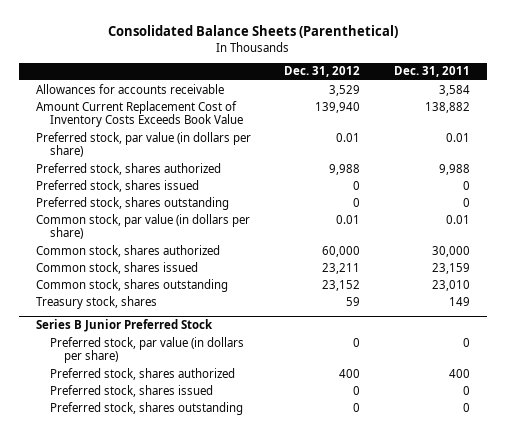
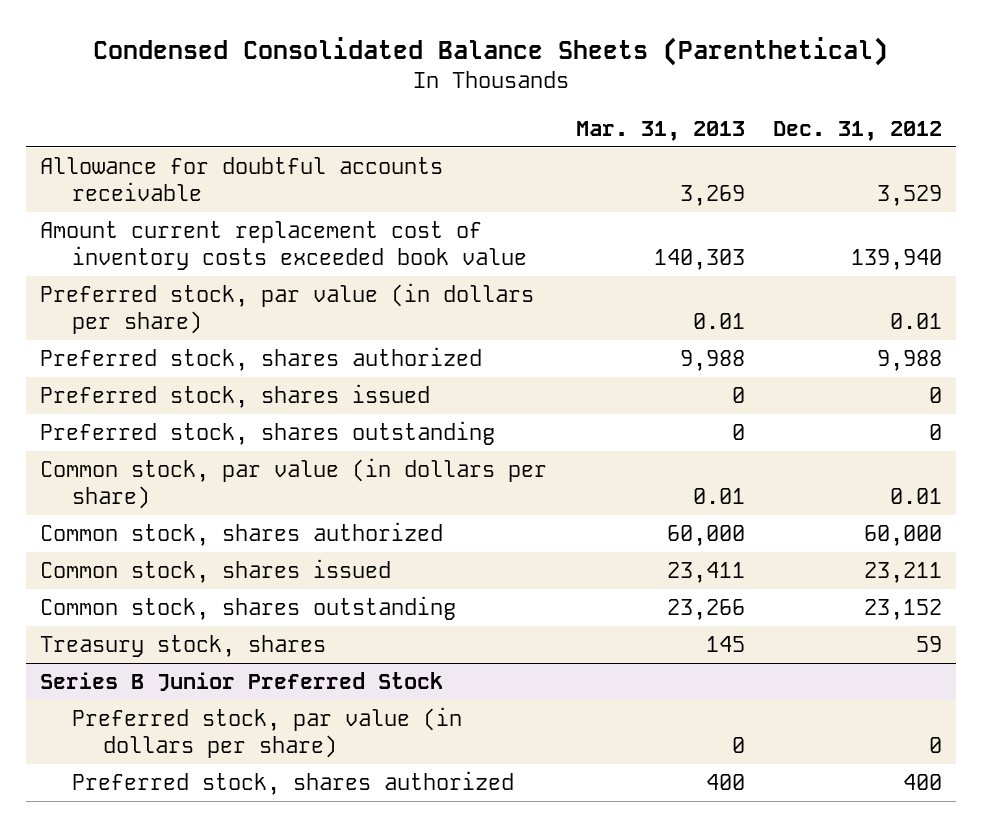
[107,25,398,39] Consolidated Balance Sheets (Parenthetical) -> [93,37,889,67] Condensed Consolidated Balance Sheets (Parenthetical)
[394,66,471,78] Dec. 31, 2011 -> none
none -> [575,120,745,141] Mar. 31, 2013
[35,83,224,94] Allowances for accounts receivable -> [40,157,444,202] Allowance for doubtful accounts receivable
[35,100,243,128] Amount Current Replacement Cost of Inventory Costs Exceeds Book Value -> [40,221,527,271] Amount current replacement cost of inventory costs exceeded book value
[49,384,213,397] Preferred stock, shares issued -> none
[49,401,243,415] Preferred stock, shares outstanding -> none

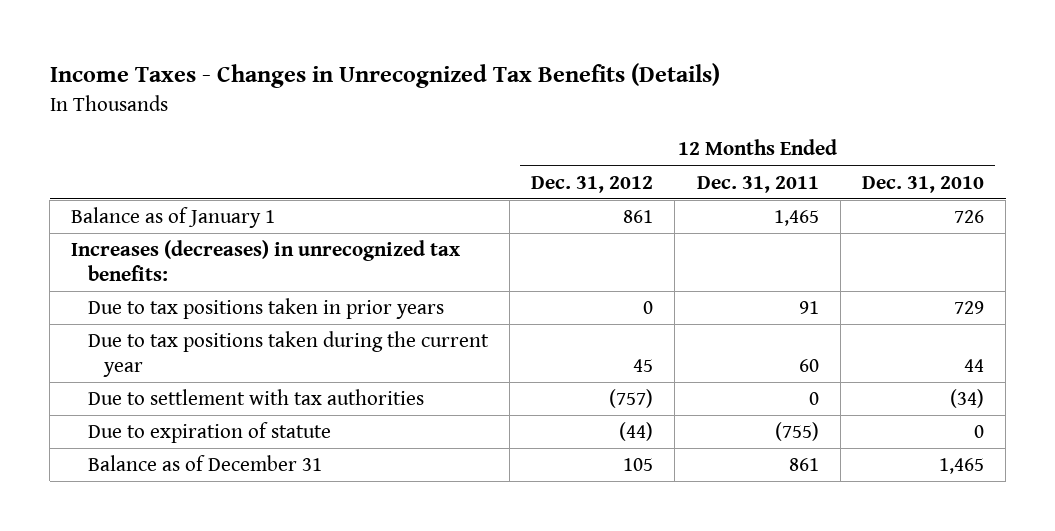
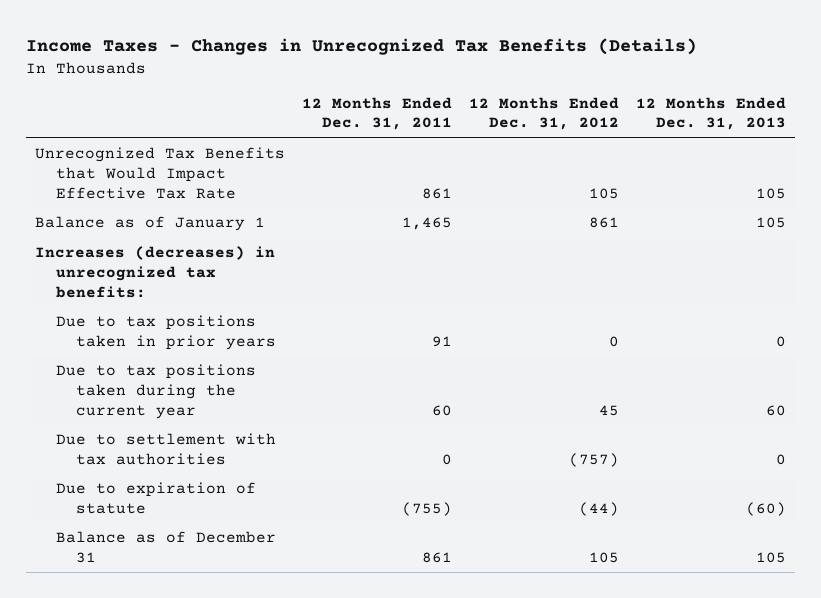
[861,175,984,193] Dec. 31, 2010 -> none
none -> [636,96,787,131] 12 Months Ended Dec. 31, 2013
none -> [34,147,285,199] Unrecognized Tax Benefits that Would Impact Effective Tax Rate

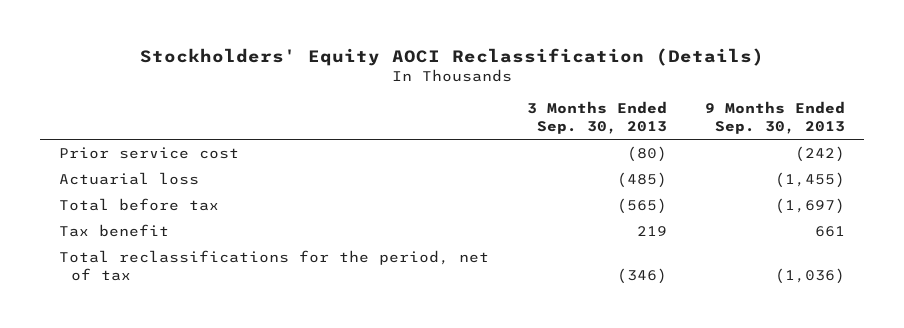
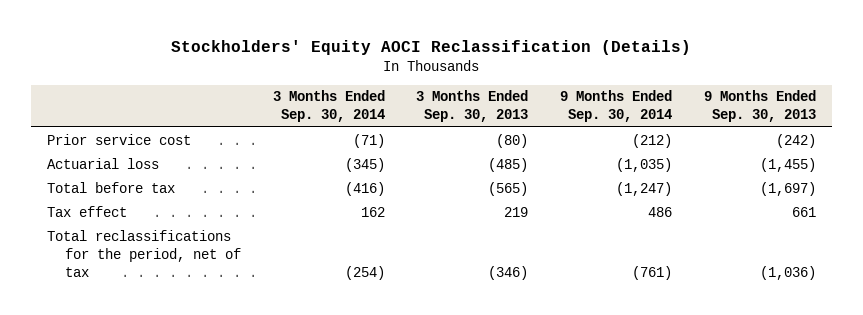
none -> [272,90,385,123] 3 Months Ended Sep. 30, 2014
none -> [560,90,673,123] 9 Months Ended Sep. 30, 2014
[58,223,169,237] Tax benefit -> [46,205,127,217] Tax effect

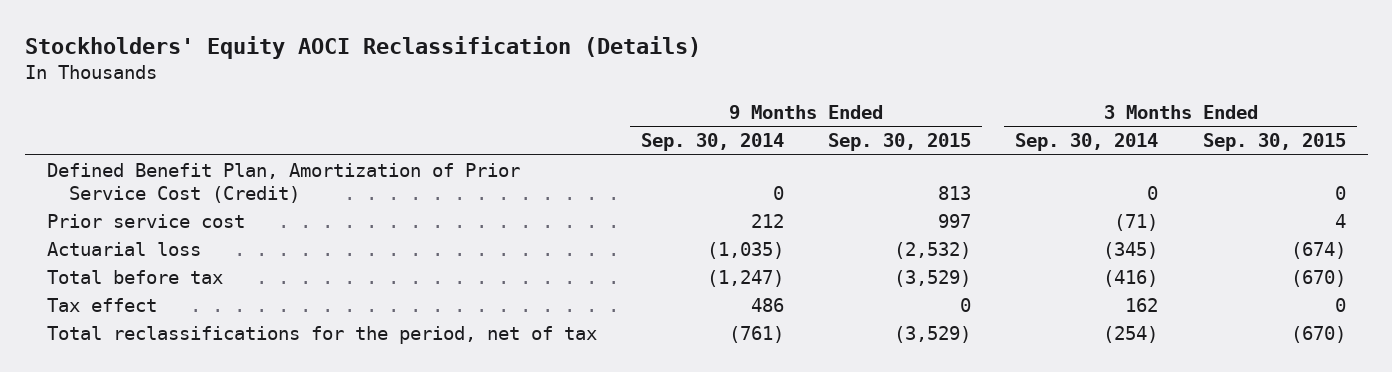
[416,90,529,123] 3 Months Ended Sep. 30, 2013 -> none
[703,90,816,123] 9 Months Ended Sep. 30, 2013 -> none
none -> [828,133,972,152] Sep. 30, 2015
none -> [1202,133,1346,152] Sep. 30, 2015
none -> [46,163,520,204] Defined Benefit Plan, Amortization of Prior Service Cost (Credit)
[632,133,673,148] (212) -> [750,214,784,229] 212

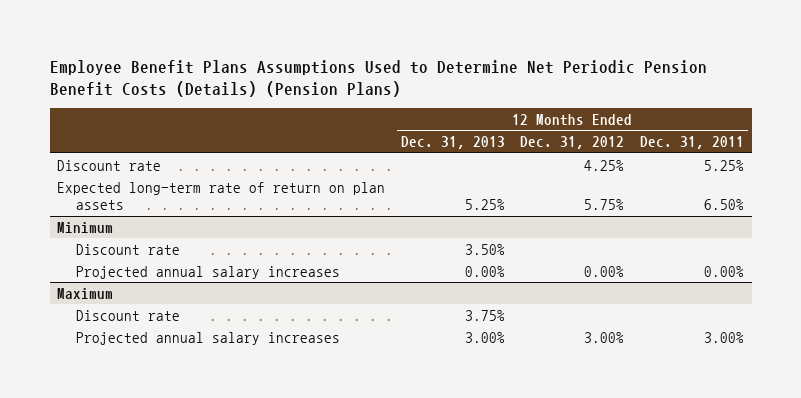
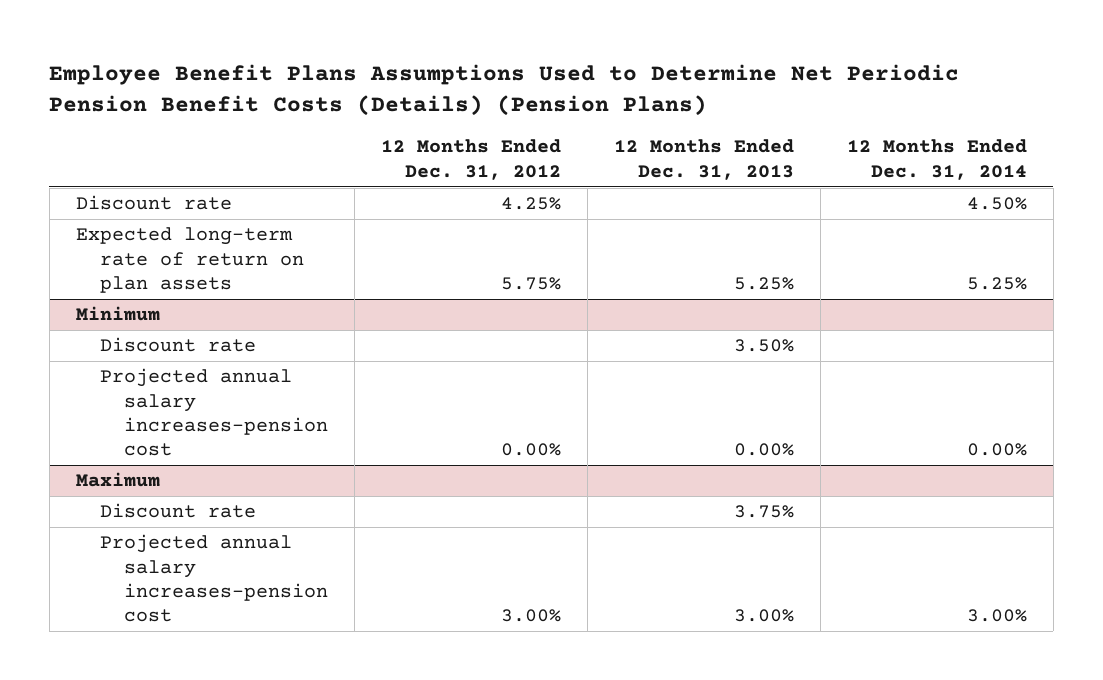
[639,136,744,150] Dec. 31, 2011 -> none
none -> [847,139,1028,180] 12 Months Ended Dec. 31, 2014
[76,265,341,279] Projected annual salary increases -> [100,368,329,457] Projected annual salary increases-pension cost
[76,331,341,345] Projected annual salary increases -> [100,534,329,623] Projected annual salary increases-pension cost

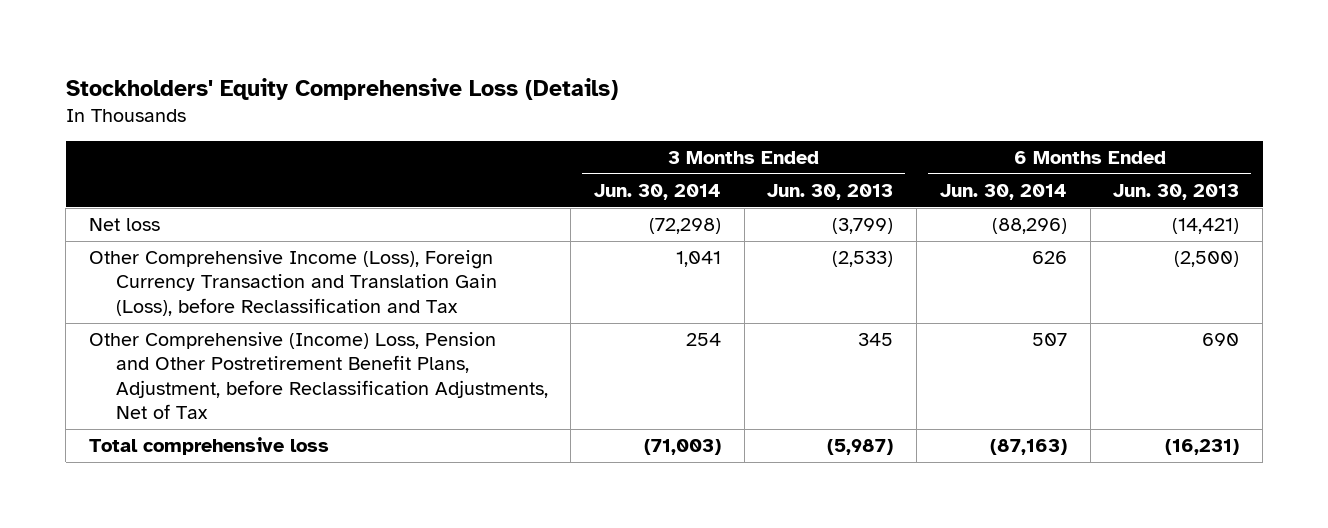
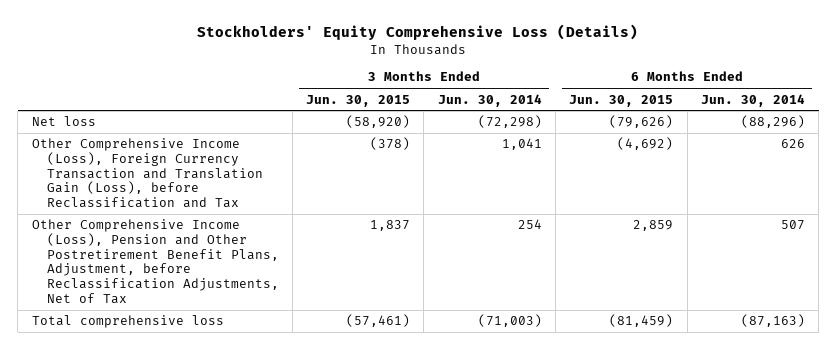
[767,183,894,200] Jun. 30, 2013 -> none
[1113,183,1240,200] Jun. 30, 2013 -> none
none -> [306,94,411,107] Jun. 30, 2015
none -> [569,94,674,107] Jun. 30, 2015
[88,331,548,420] Other Comprehensive (Income) Loss, Pension and Other Postretirement Benefit Plans, Adjustment, before Reclassification Adjustments, Net of Tax -> [31,219,279,304] Other Comprehensive Income (Loss), Pension and Other Postretirement Benefit Plans, Adjustment, before Reclassification Adjustments, Net of Tax

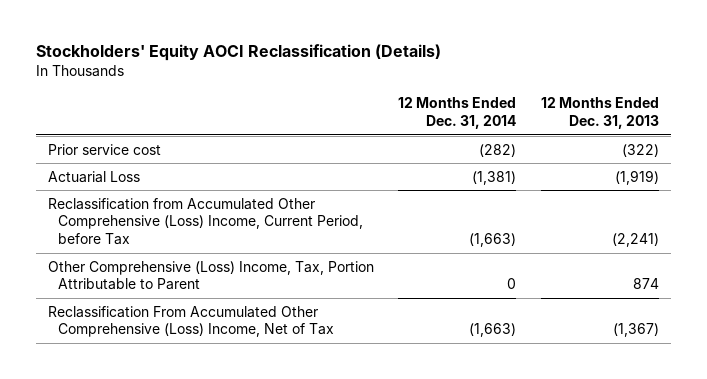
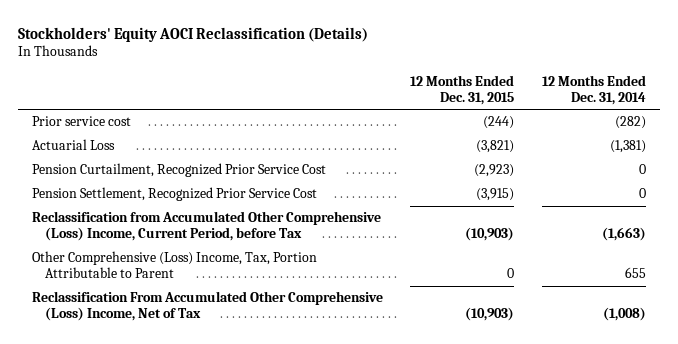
[540,97,659,129] 12 Months Ended Dec. 31, 2013 -> none
none -> [410,75,515,106] 12 Months Ended Dec. 31, 2015
none -> [31,163,326,178] Pension Curtailment, Recognized Prior Service Cost
none -> [31,187,317,202] Pension Settlement, Recognized Prior Service Cost
[507,278,517,290] 0 -> [624,267,646,279] 655
[469,323,517,338] (1,663) -> [602,307,646,322] (1,008)

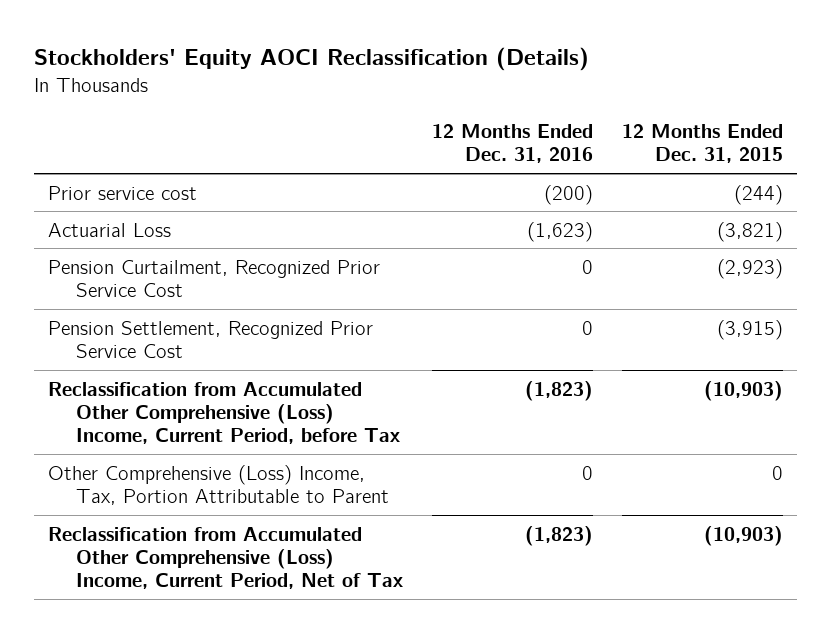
[541,75,646,106] 12 Months Ended Dec. 31, 2014 -> none
none -> [432,123,594,164] 12 Months Ended Dec. 31, 2016
[31,291,383,322] Reclassification From Accumulated Other Comprehensive (Loss) Income, Net of Tax -> [48,526,404,590] Reclassification from Accumulated Other Comprehensive (Loss) Income, Current Period, Net of Tax

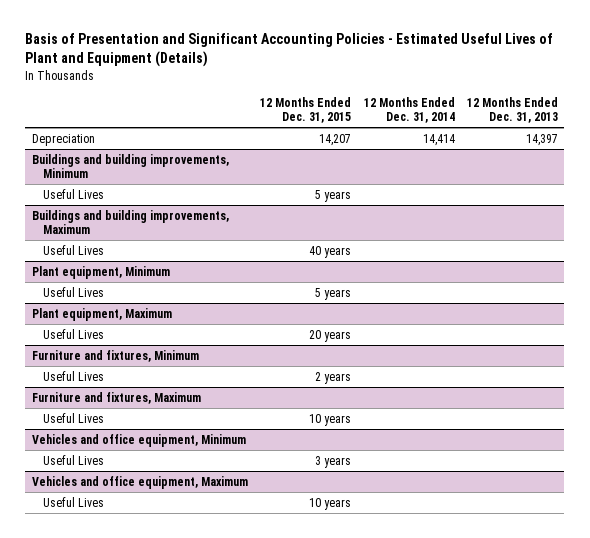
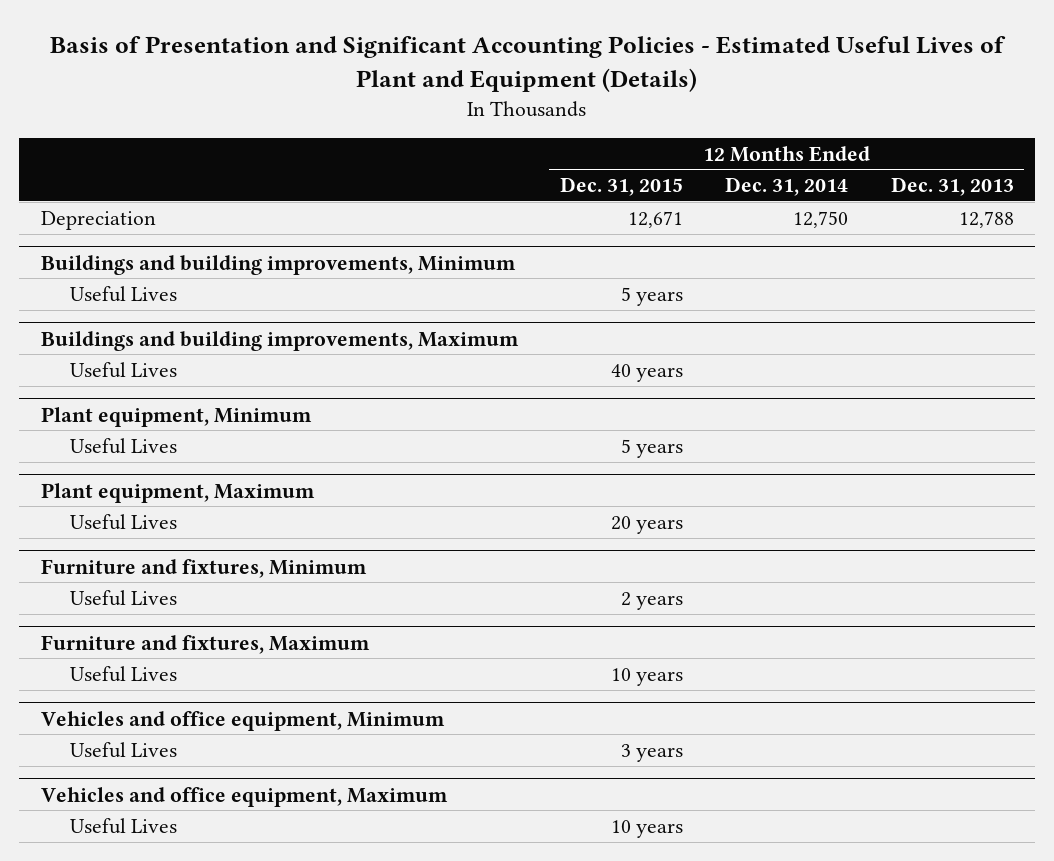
[319,133,352,146] 14,207 -> [627,210,683,228] 12,671
[422,133,455,146] 14,414 -> [793,210,849,228] 12,750
[526,133,559,146] 14,397 -> [958,210,1014,228] 12,788

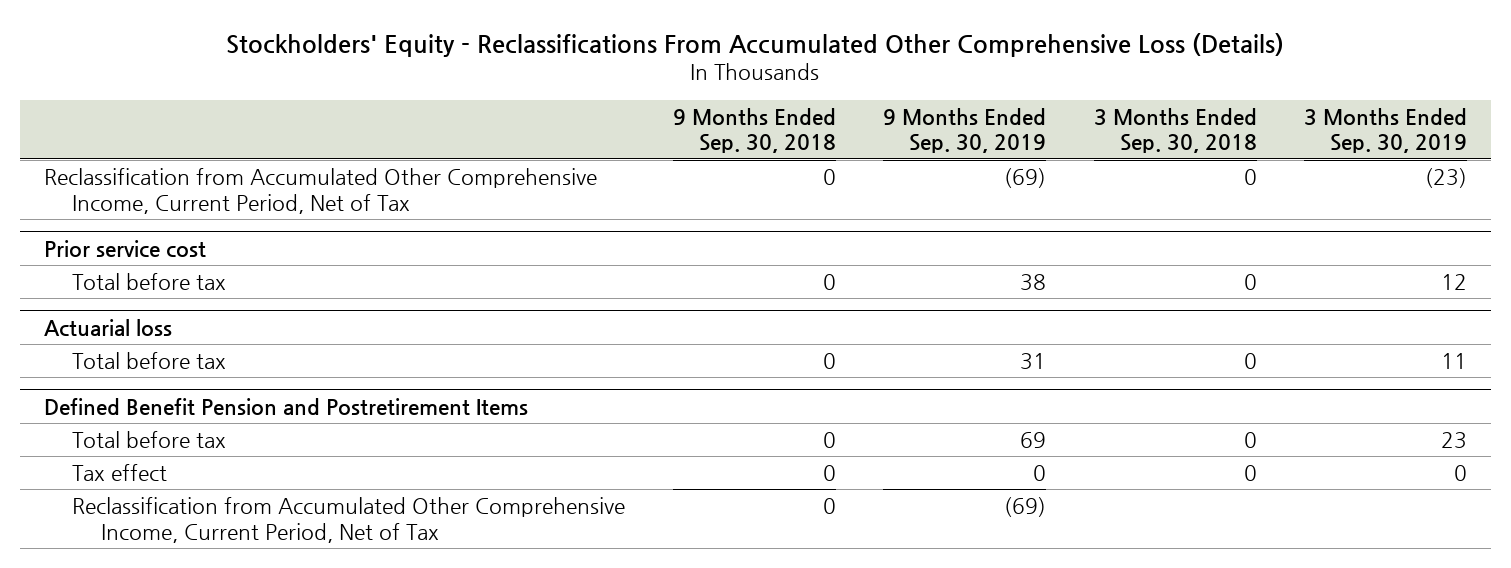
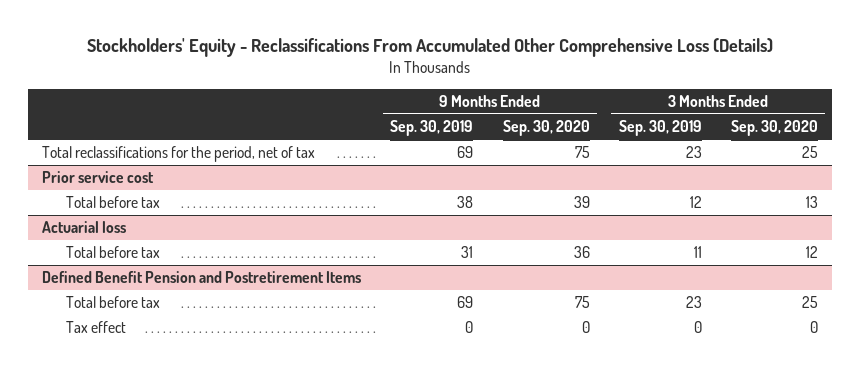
[672,107,836,154] 9 Months Ended Sep. 30, 2018 -> none
[1093,107,1257,154] 3 Months Ended Sep. 30, 2018 -> none
none -> [502,120,590,137] Sep. 30, 2020
none -> [730,120,818,137] Sep. 30, 2020
[43,167,597,214] Reclassification from Accumulated Other Comprehensive Income, Current Period, Net of Tax -> [42,146,316,163] Total reclassifications for the period, net of tax
[1004,167,1047,188] (69) -> [457,146,474,159] 69
[1424,167,1467,188] (23) -> [685,146,702,159] 23
[72,496,626,543] Reclassification from Accumulated Other Comprehensive Income, Current Period, Net of Tax -> none

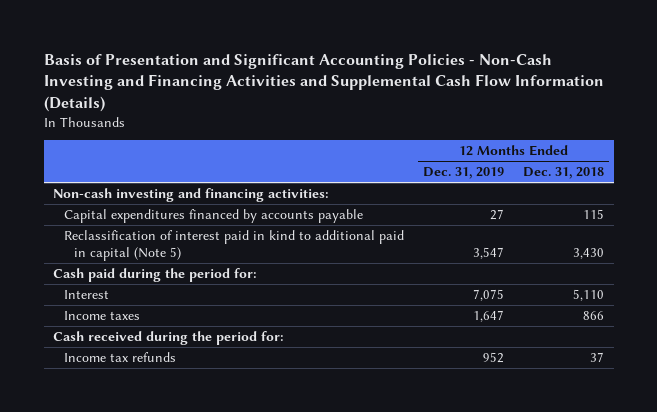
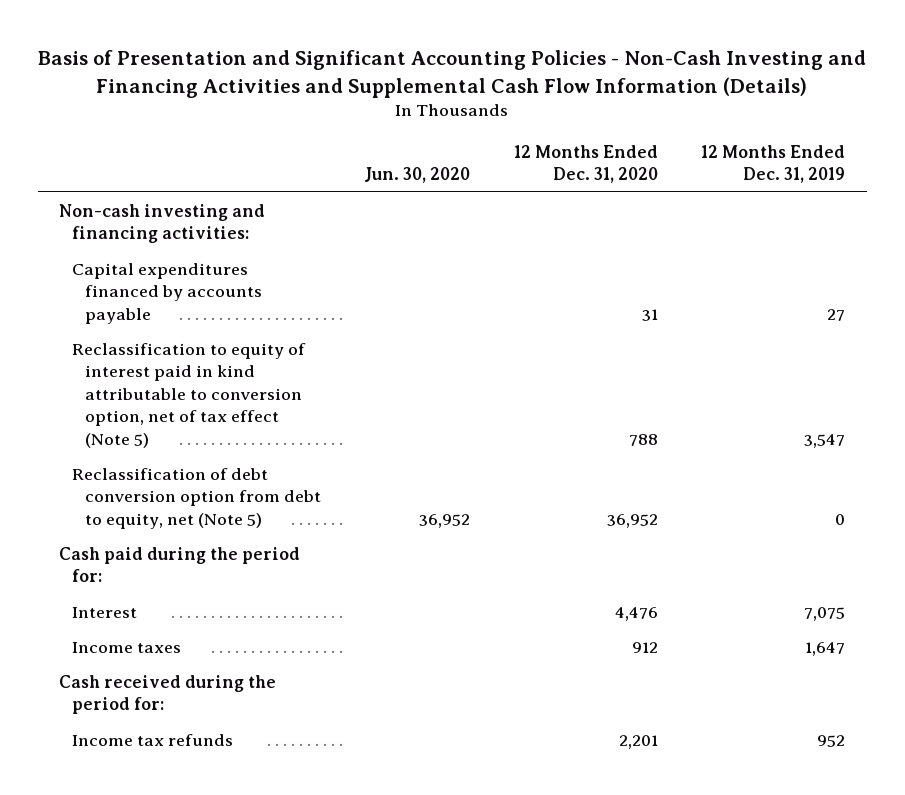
[523,167,605,180] Dec. 31, 2018 -> none
none -> [364,167,471,184] Jun. 30, 2020
none -> [513,144,658,184] 12 Months Ended Dec. 31, 2020
[63,229,404,261] Reclassification of interest paid in kind to additional paid in capital (Note 5) -> [72,342,307,448] Reclassification to equity of interest paid in kind attributable to conversion option, net of tax effect (Note 5)
none -> [72,467,321,529] Reclassification of debt conversion option from debt to equity, net (Note 5)

